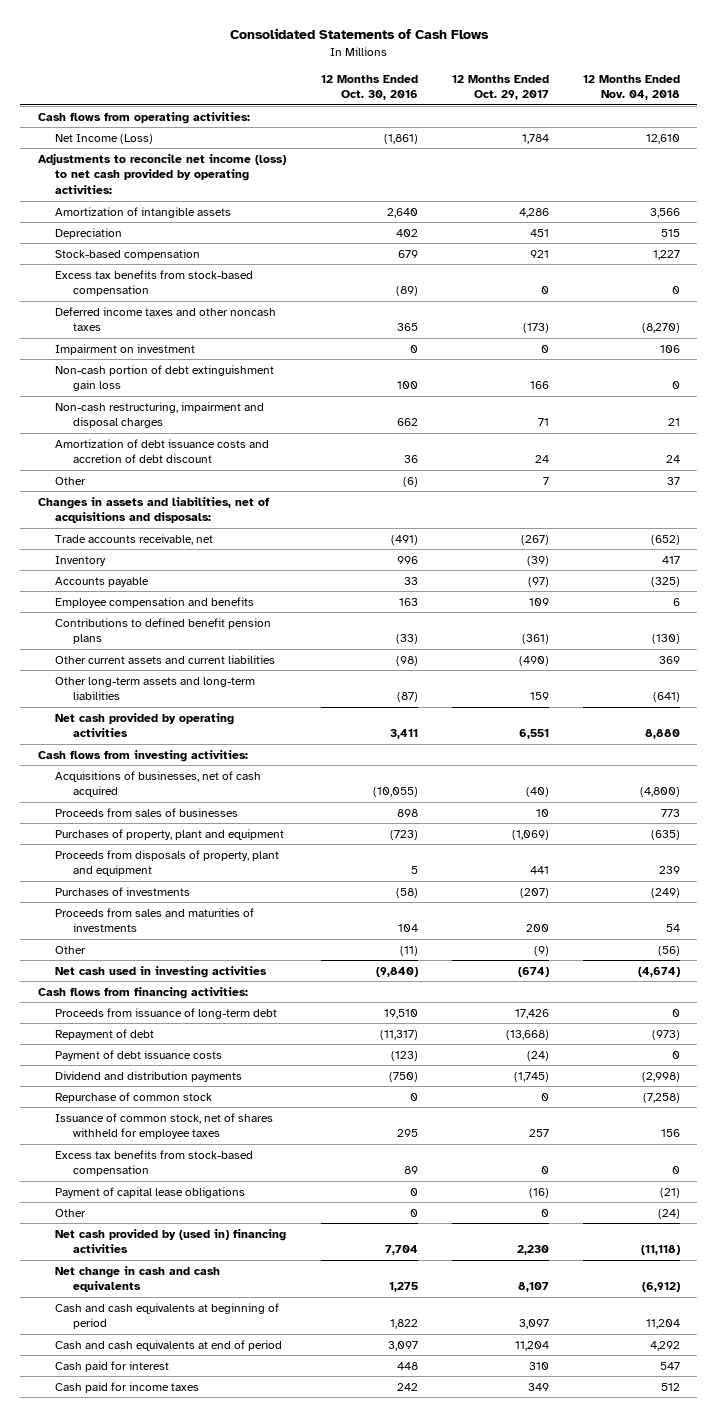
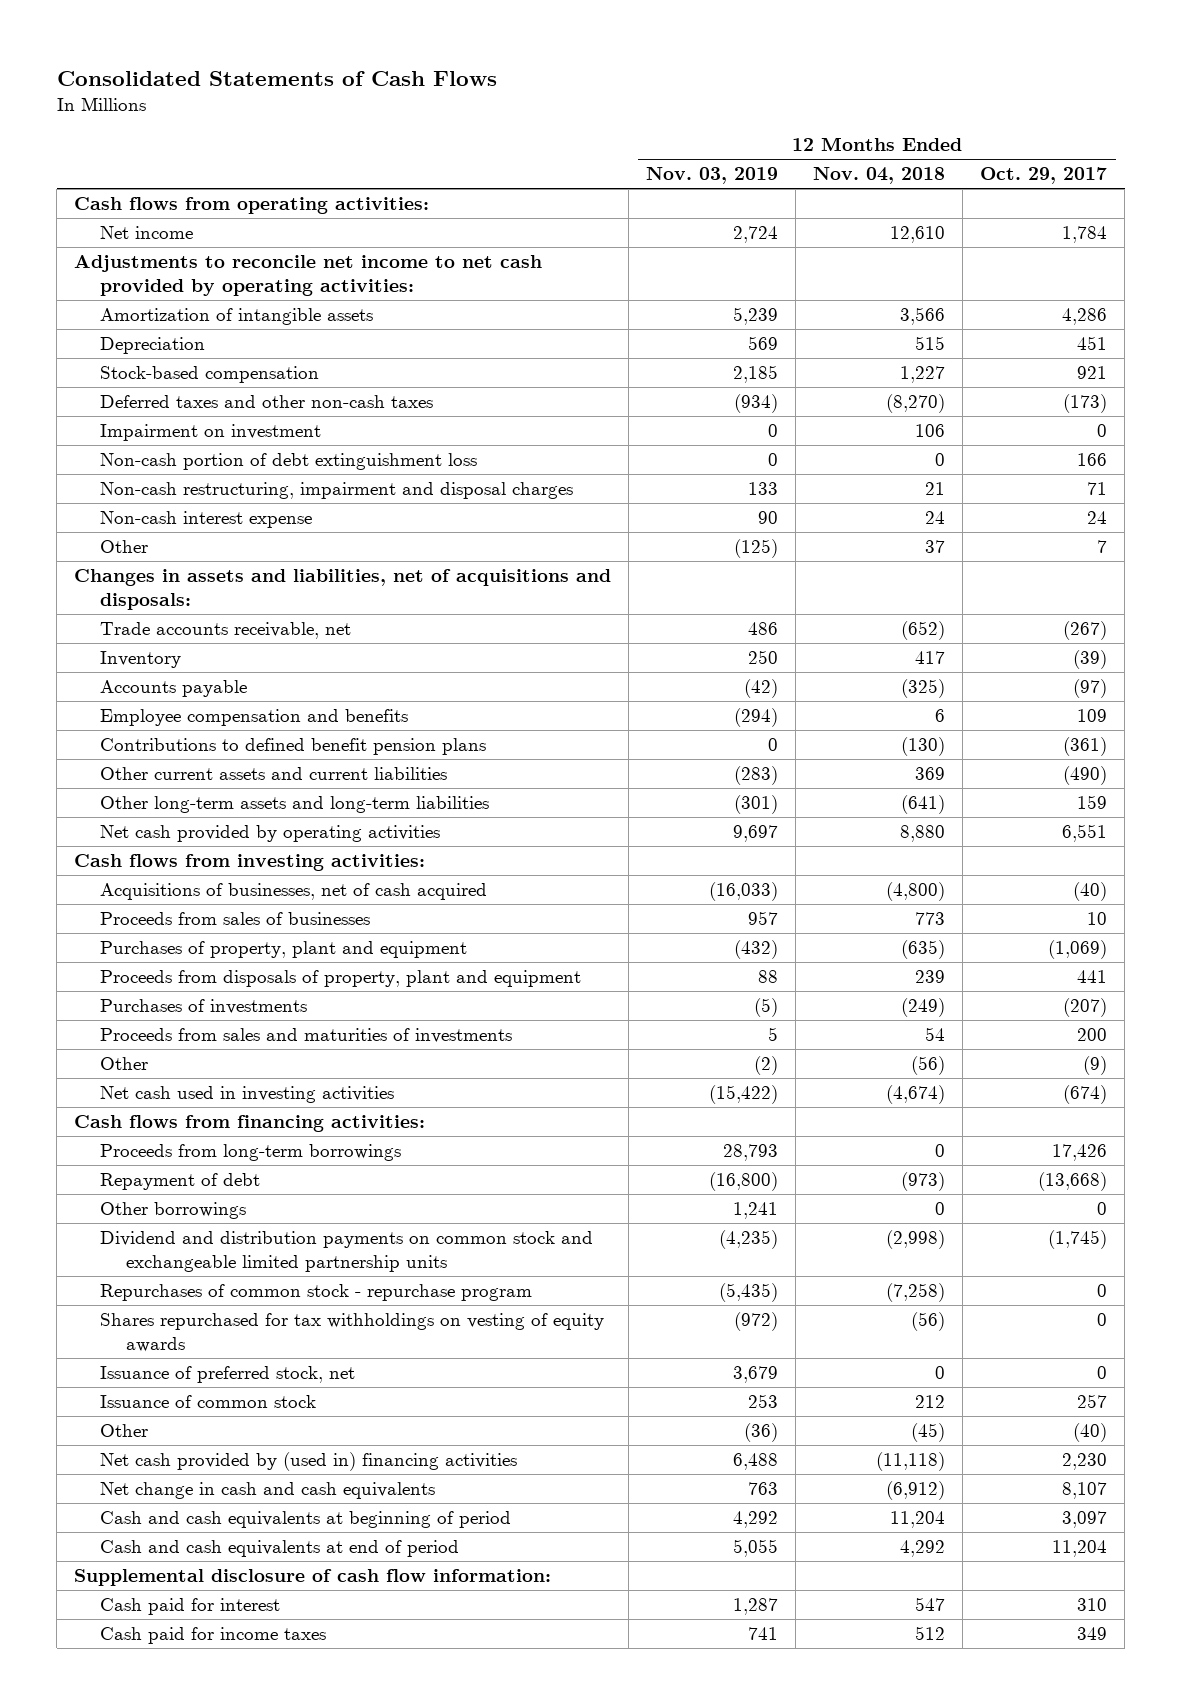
[320,74,418,101] 12 Months Ended Oct. 30, 2016 -> none
none -> [646,167,779,185] Nov. 03, 2019
[55,133,154,144] Net Income (Loss) -> [100,226,194,240] Net income
[37,153,286,195] Adjustments to reconcile net income (loss) to net cash provided by operating activities: -> [74,255,543,296] Adjustments to reconcile net income to net cash provided by operating activities:
[55,269,254,297] Excess tax benefits from stock-based compensation -> none
[55,306,277,332] Deferred income taxes and other noncash taxes -> [100,395,434,409] Deferred taxes and other non-cash taxes
[55,364,275,392] Non-cash portion of debt extinguishment gain loss -> [100,453,478,471] Non-cash portion of debt extinguishment loss
[55,438,270,464] Amortization of debt issuance costs and accretion of debt discount -> [100,511,313,529] Non-cash interest expense
[55,1007,278,1019] Proceeds from issuance of long-term debt -> [100,1144,402,1162] Proceeds from long-term borrowings
[55,1049,223,1061] Payment of debt issuance costs -> none
[55,1112,274,1140] Issuance of common stock, net of shares withheld for employee taxes -> none
[55,1149,254,1177] Excess tax benefits from stock-based compensation -> none
[55,1186,246,1198] Payment of capital lease obligations -> none
none -> [100,1202,247,1220] Other borrowings
[55,1070,243,1082] Dividend and distribution payments -> [100,1231,594,1272] Dividend and distribution payments on common stock and exchangeable limited partnership units
[55,1091,213,1103] Repurchase of common stock -> [100,1284,533,1302] Repurchases of common stock - repurchase program
none -> [100,1313,605,1352] Shares repurchased for tax withholdings on vesting of equity awards
none -> [100,1366,356,1384] Issuance of preferred stock, net
none -> [100,1395,317,1409] Issuance of common stock
[540,1208,549,1217] 0 -> [1073,1423,1108,1443] (40)
[658,1208,681,1219] (24) -> [911,1423,946,1443] (45)
none -> [74,1569,552,1587] Supplemental disclosure of cash flow information:

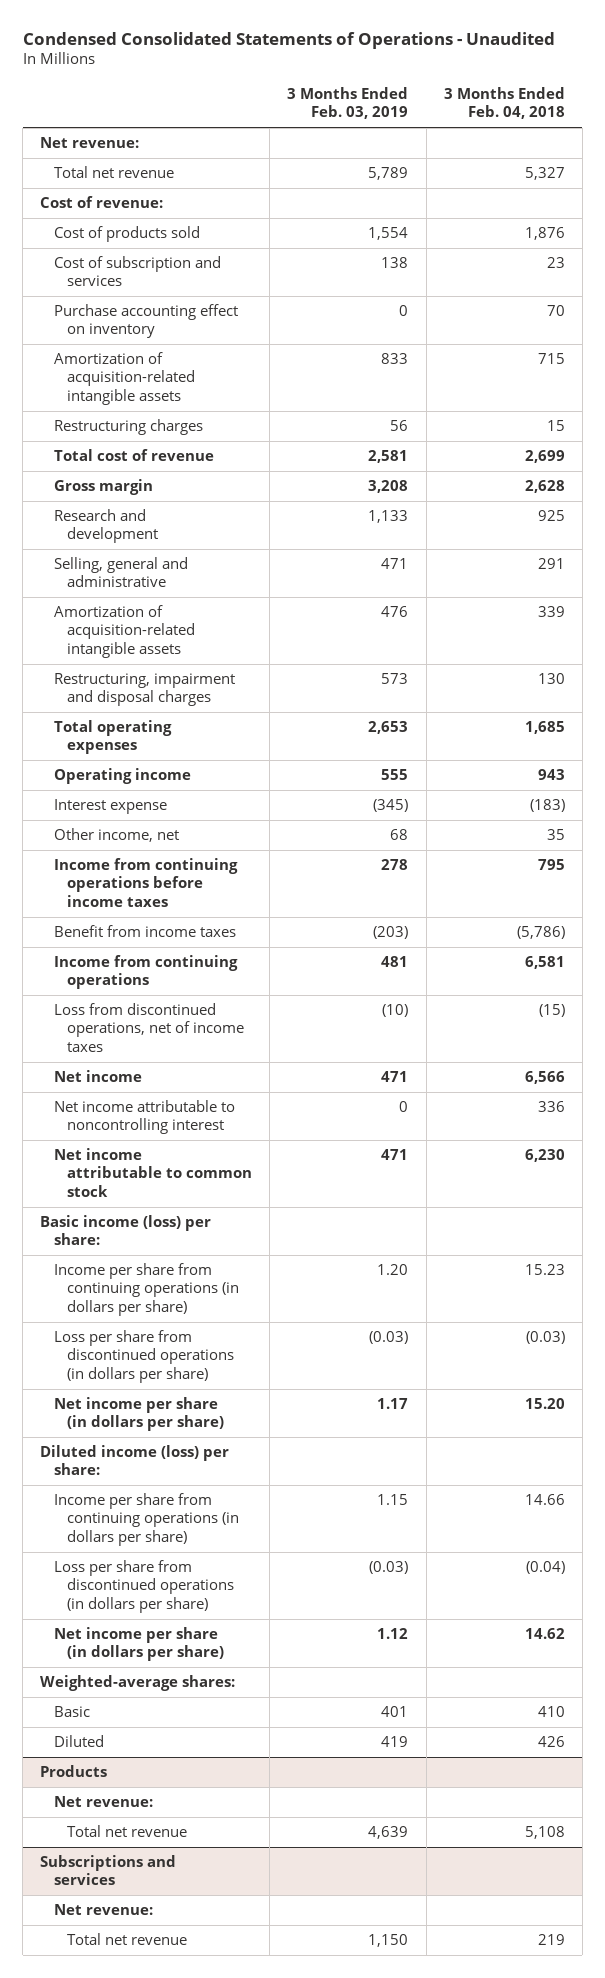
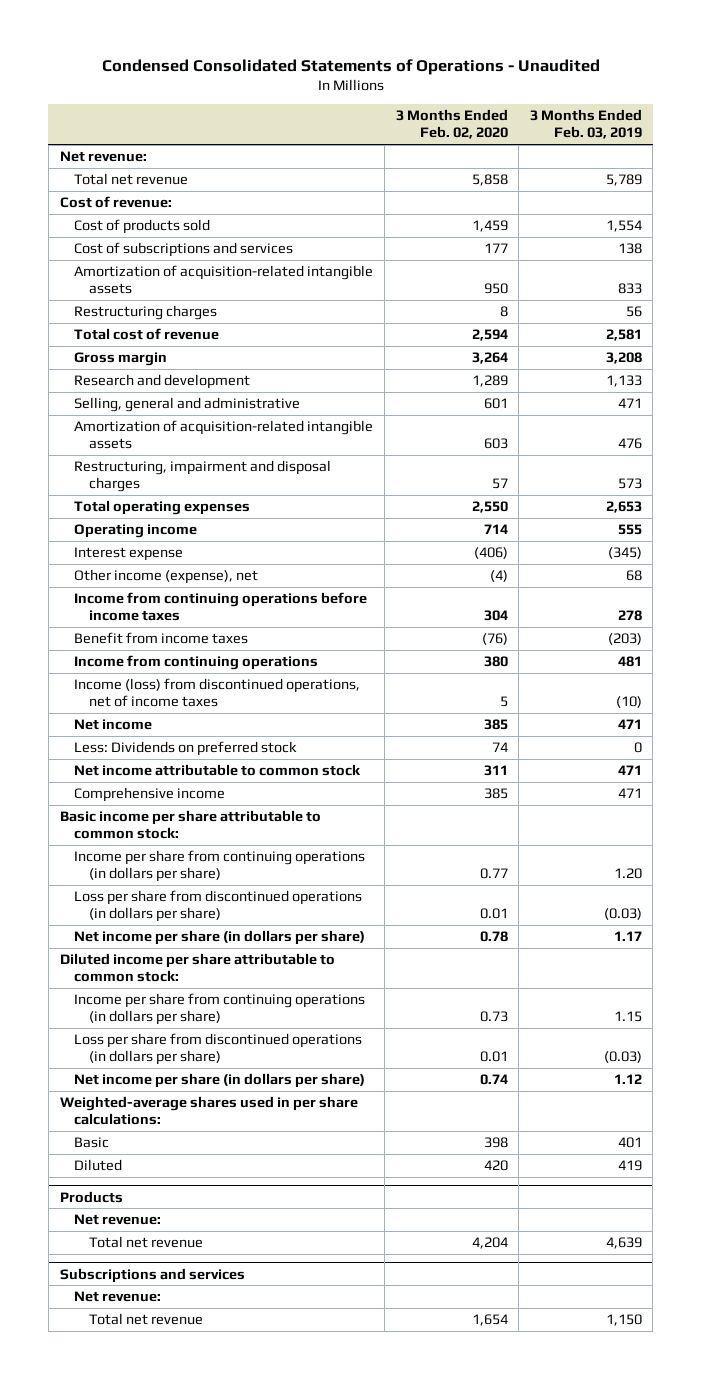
[443,86,565,120] 3 Months Ended Feb. 04, 2018 -> none
none -> [395,109,508,140] 3 Months Ended Feb. 02, 2020
[53,304,238,339] Purchase accounting effect on inventory -> none
[53,256,221,287] Cost of subscription and services -> [74,241,294,257] Cost of subscriptions and services
[53,828,179,843] Other income, net -> [74,568,259,584] Other income (expense), net
[53,1003,245,1052] Loss from discontinued operations, net of income taxes -> [74,677,361,708] Income (loss) from discontinued operations, net of income taxes
[53,1100,235,1135] Net income attributable to noncontrolling interest -> none
none -> [74,740,298,756] Less: Dividends on preferred stock
none -> [74,786,226,802] Comprehensive income
[40,1215,212,1246] Basic income (loss) per share: -> [59,809,321,840] Basic income per share attributable to common stock:
[40,1445,230,1476] Diluted income (loss) per share: -> [59,952,335,983] Diluted income per share attributable to common stock:
[40,1675,236,1692] Weighted-average shares: -> [59,1095,358,1126] Weighted-average shares used in per share calculations:

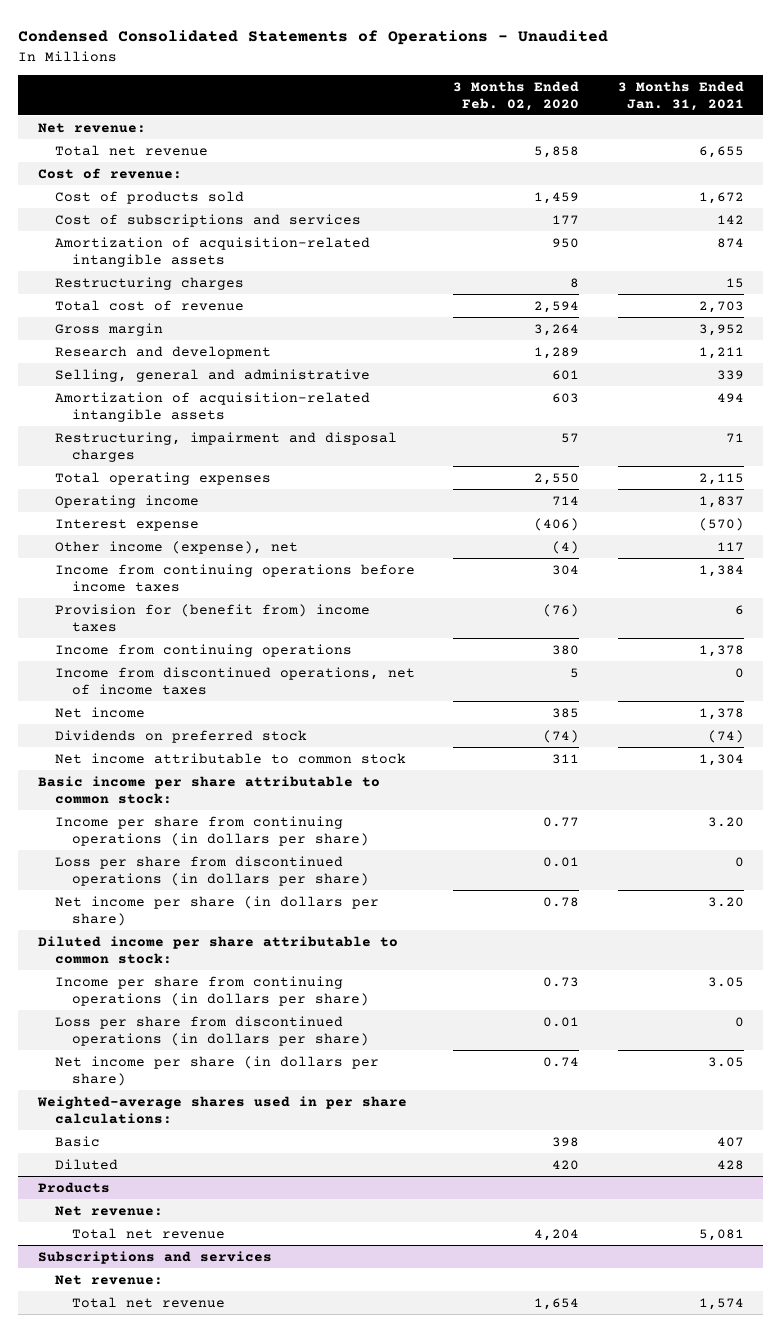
[529,109,642,140] 3 Months Ended Feb. 03, 2019 -> none
none -> [617,80,744,111] 3 Months Ended Jan. 31, 2021
[74,631,249,644] Benefit from income taxes -> [54,603,370,632] Provision for (benefit from) income taxes
[74,677,361,708] Income (loss) from discontinued operations, net of income taxes -> [54,666,415,695] Income from discontinued operations, net of income taxes
[74,740,298,756] Less: Dividends on preferred stock -> [54,729,307,743] Dividends on preferred stock
[491,741,508,752] 74 -> [543,729,580,743] (74)
[74,786,226,802] Comprehensive income -> none

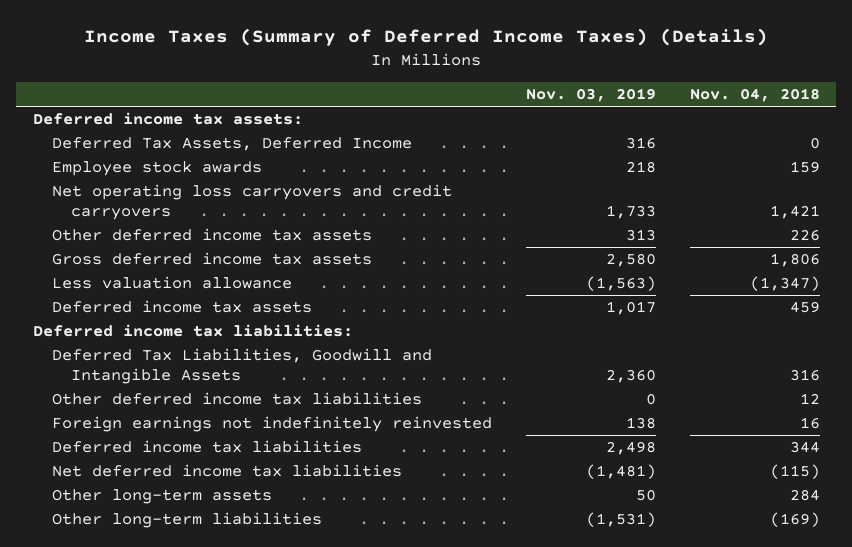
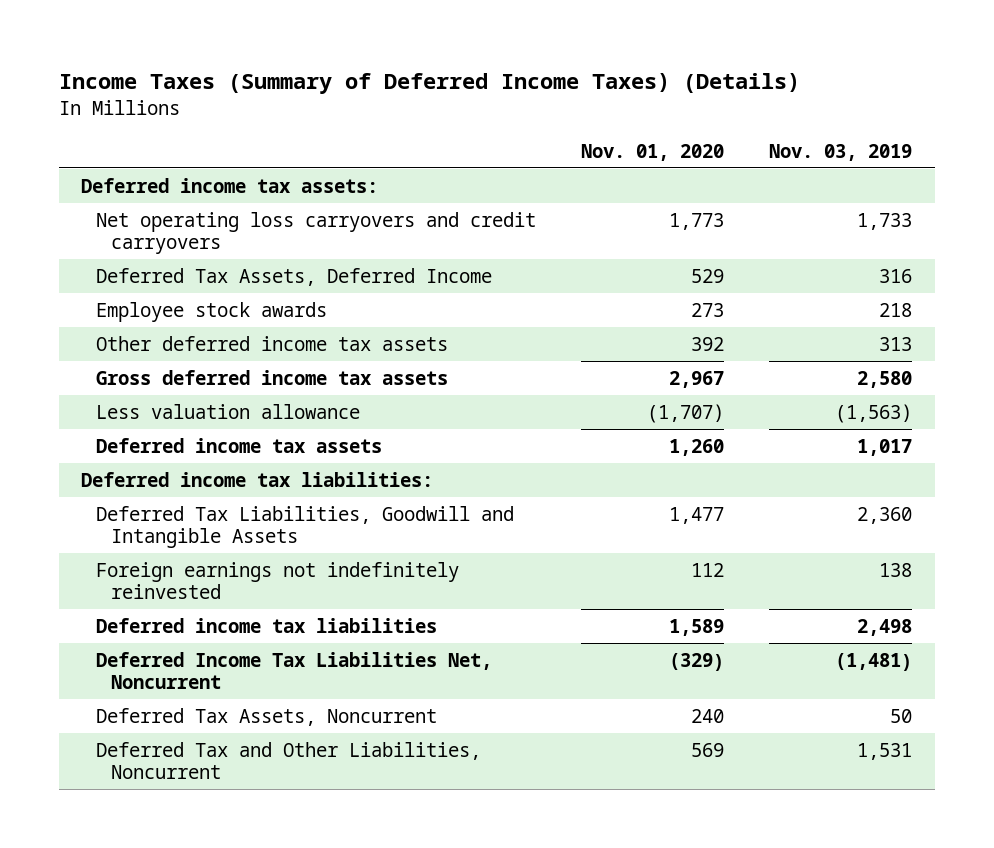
[689,88,820,103] Nov. 04, 2018 -> none
none -> [581,143,725,161] Nov. 01, 2020
[52,184,453,220] Net operating loss carryovers and credit carryovers -> [96,211,537,255] Net operating loss carryovers and credit carryovers
[52,392,423,406] Other deferred income tax liabilities -> none
[52,489,273,505] Other long-term assets -> none
[52,512,323,529] Other long-term liabilities -> none
[52,464,403,478] Net deferred income tax liabilities -> [96,651,493,690] Deferred Income Tax Liabilities Net, Noncurrent
none -> [96,707,438,726] Deferred Tax Assets, Noncurrent
none -> [96,741,482,780] Deferred Tax and Other Liabilities, Noncurrent

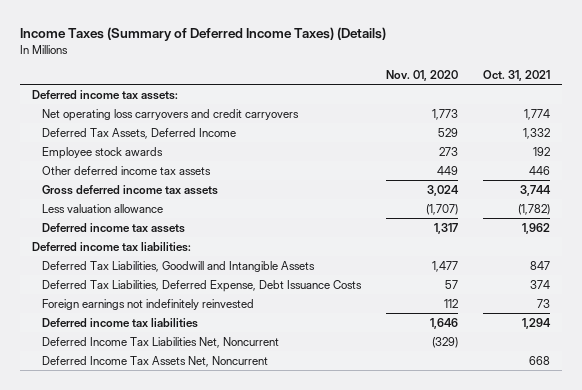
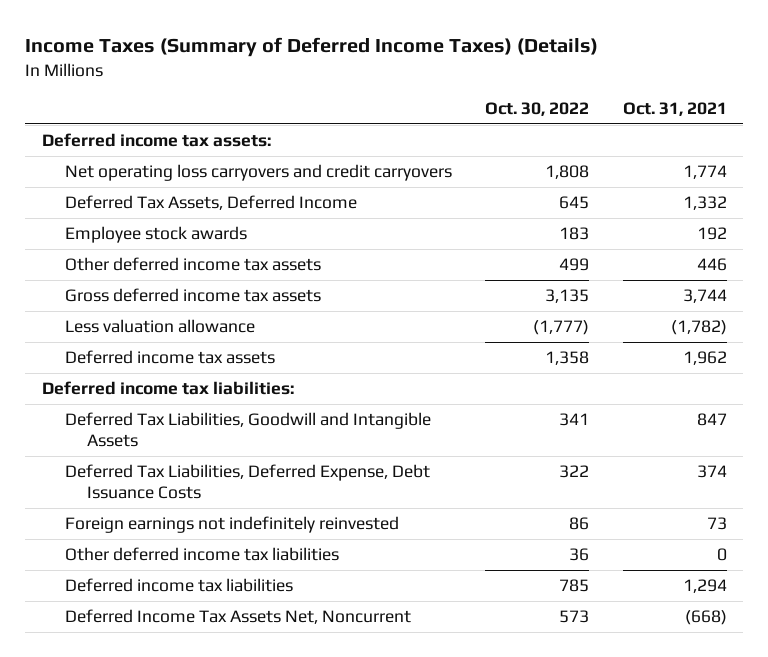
[386,70,459,82] Nov. 01, 2020 -> none
none -> [485,102,590,117] Oct. 30, 2022
none -> [64,546,339,561] Other deferred income tax liabilities
[42,336,280,348] Deferred Income Tax Liabilities Net, Noncurrent -> none
[528,355,550,365] 668 -> [684,609,727,625] (668)

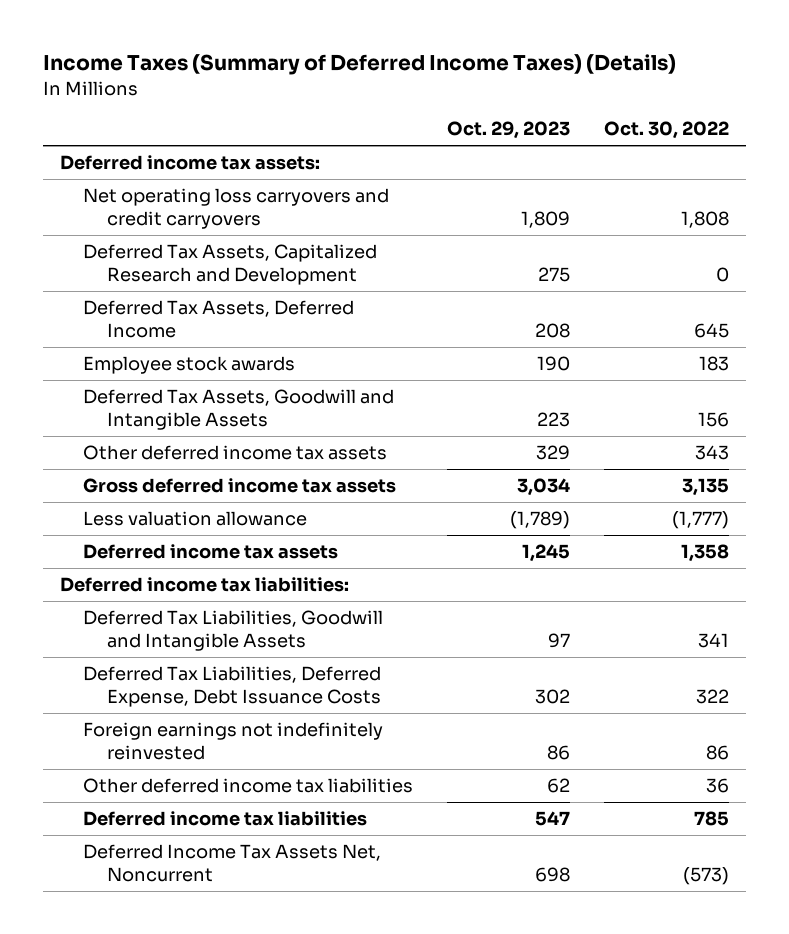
[622,102,727,117] Oct. 31, 2021 -> none
none -> [447,121,571,140] Oct. 29, 2023
none -> [83,243,378,285] Deferred Tax Assets, Capitalized Research and Development
none -> [83,388,395,430] Deferred Tax Assets, Goodwill and Intangible Assets
[559,257,590,271] 499 -> [695,444,730,460] 343
[559,609,590,623] 573 -> [683,866,730,885] (573)

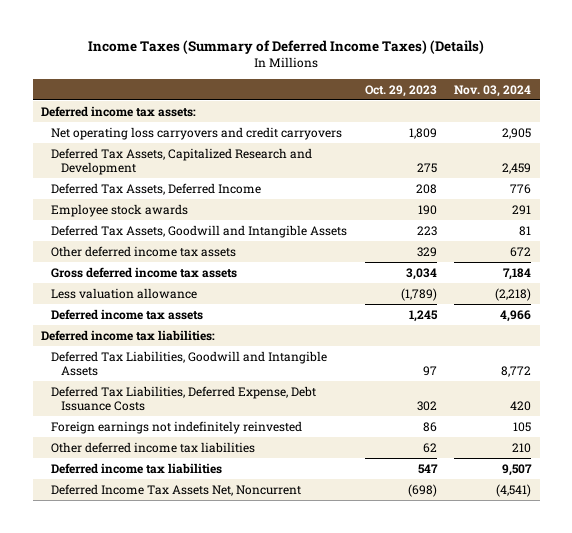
[604,121,730,140] Oct. 30, 2022 -> none
none -> [453,84,531,97] Nov. 03, 2024
[535,866,571,882] 698 -> [407,483,437,497] (698)

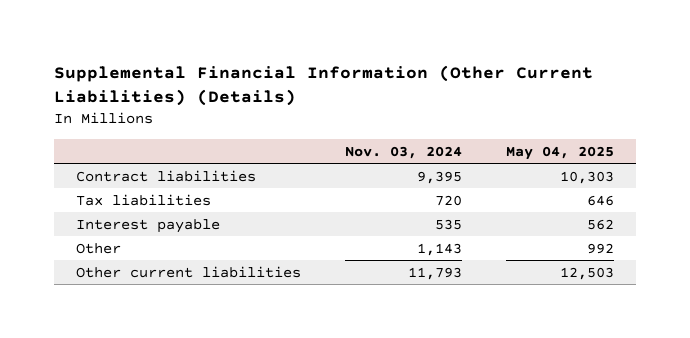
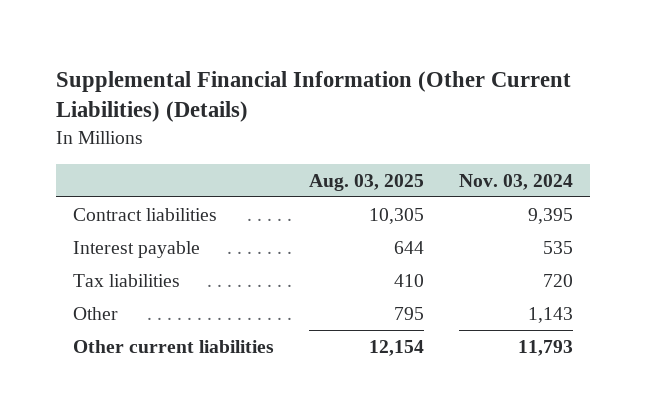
[506,145,615,160] May 04, 2025 -> none
none -> [309,173,425,191] Aug. 03, 2025
[75,193,211,206] Tax liabilities -> [73,274,181,288] Tax liabilities

